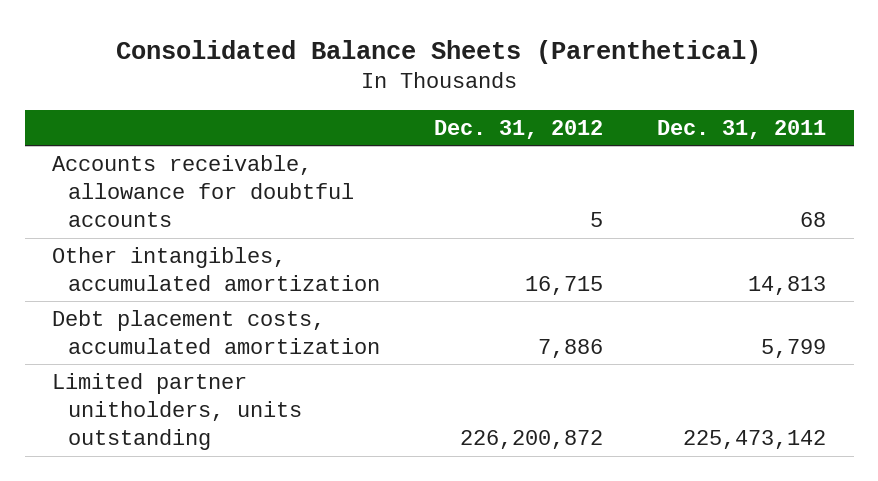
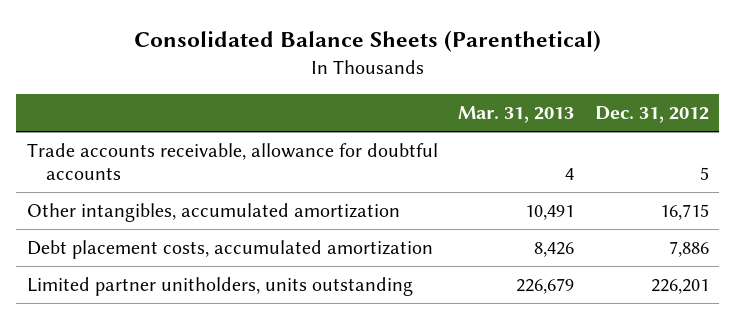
[657,120,827,140] Dec. 31, 2011 -> none
none -> [458,106,575,124] Mar. 31, 2013
[51,154,354,228] Accounts receivable, allowance for doubtful accounts -> [26,143,438,181] Trade accounts receivable, allowance for doubtful accounts
[459,430,603,450] 226,200,872 -> [650,279,709,295] 226,201

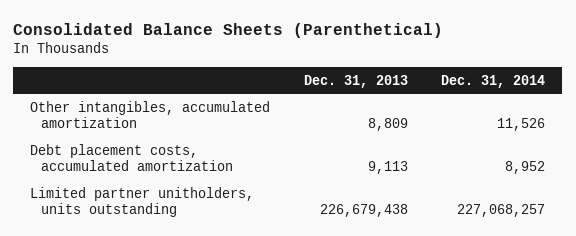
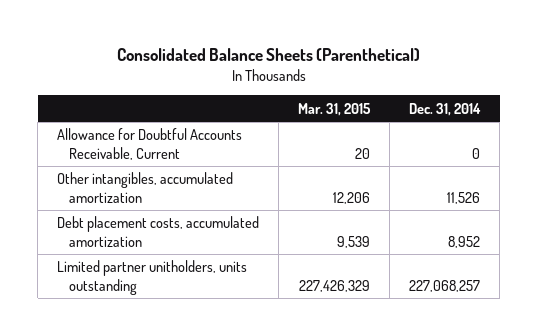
[303,74,408,88] Dec. 31, 2013 -> none
none -> [298,102,372,116] Mar. 31, 2015
none -> [57,128,243,160] Allowance for Doubtful Accounts Receivable, Current

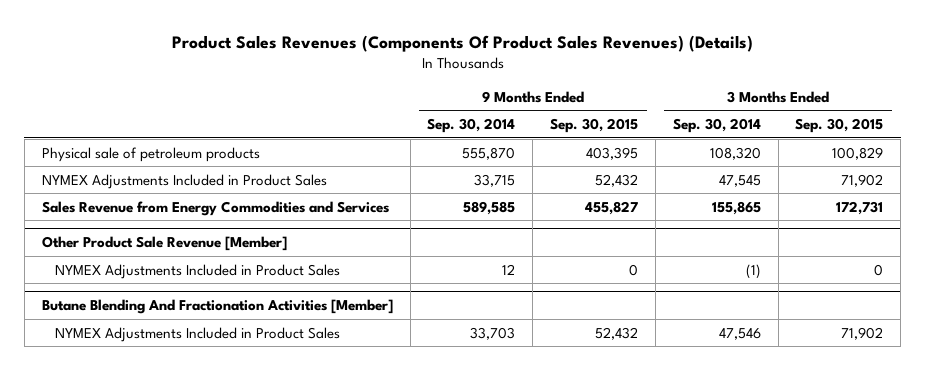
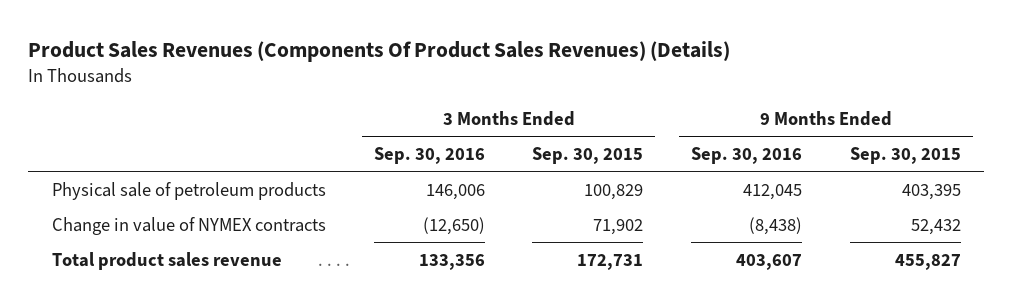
[427,118,516,134] Sep. 30, 2014 -> none
[672,118,761,134] Sep. 30, 2014 -> none
none -> [373,146,485,164] Sep. 30, 2016
none -> [690,146,802,164] Sep. 30, 2016
[41,236,287,252] Other Product Sale Revenue [Member] -> none
[54,263,340,279] NYMEX Adjustments Included in Product Sales -> none
[41,299,393,315] Butane Blending And Fractionation Activities [Member] -> none
[54,326,340,342] NYMEX Adjustments Included in Product Sales -> none
[41,173,327,189] NYMEX Adjustments Included in Product Sales -> [52,216,327,235] Change in value of NYMEX contracts
[41,200,389,216] Sales Revenue from Energy Commodities and Services -> [52,251,283,270] Total product sales revenue

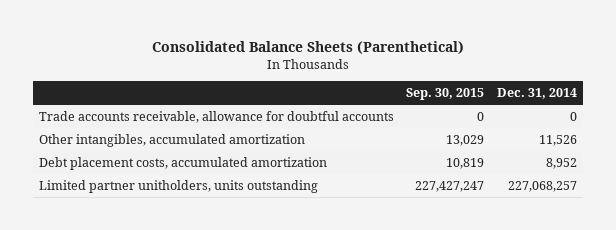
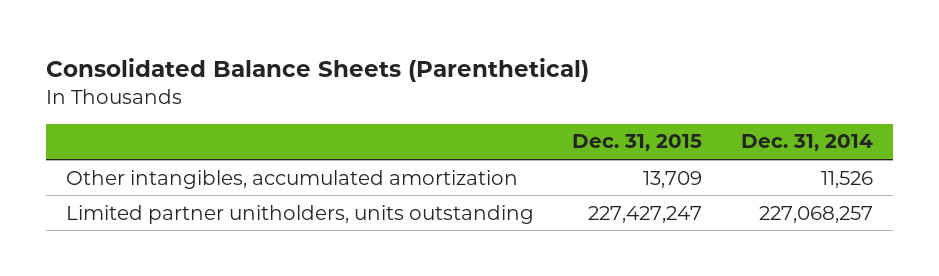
[406,88,485,101] Sep. 30, 2015 -> none
none -> [572,134,703,152] Dec. 31, 2015
[39,111,395,124] Trade accounts receivable, allowance for doubtful accounts -> none
[39,157,328,171] Debt placement costs, accumulated amortization -> none

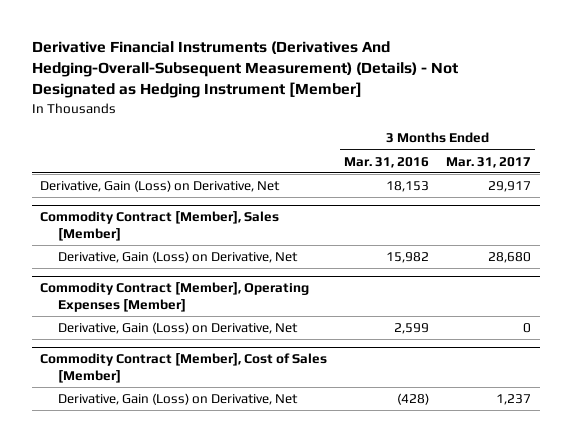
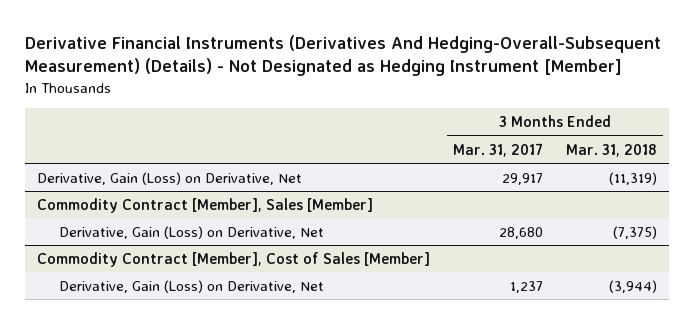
[344,156,430,168] Mar. 31, 2016 -> none
none -> [565,143,657,157] Mar. 31, 2018
[40,282,310,312] Commodity Contract [Member], Operating Expenses [Member] -> none
[57,322,298,335] Derivative, Gain (Loss) on Derivative, Net -> none

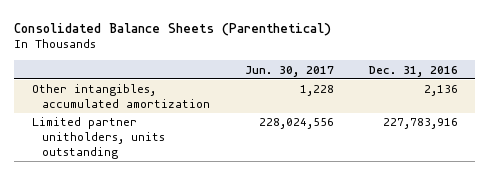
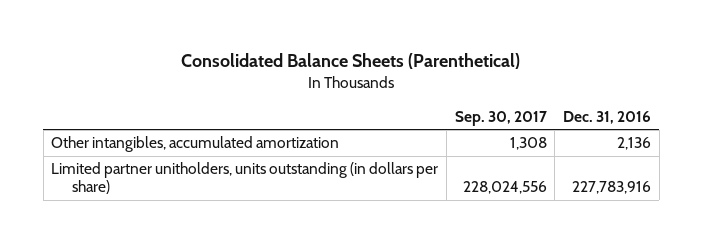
[244,65,334,77] Jun. 30, 2017 -> none
none -> [454,110,547,126] Sep. 30, 2017
[31,117,166,159] Limited partner unitholders, units outstanding -> [51,162,439,195] Limited partner unitholders, units outstanding (in dollars per share)

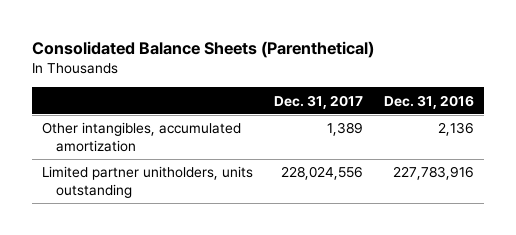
[454,110,547,126] Sep. 30, 2017 -> none
none -> [274,94,364,109] Dec. 31, 2017
[51,162,439,195] Limited partner unitholders, units outstanding (in dollars per share) -> [42,166,254,199] Limited partner unitholders, units outstanding

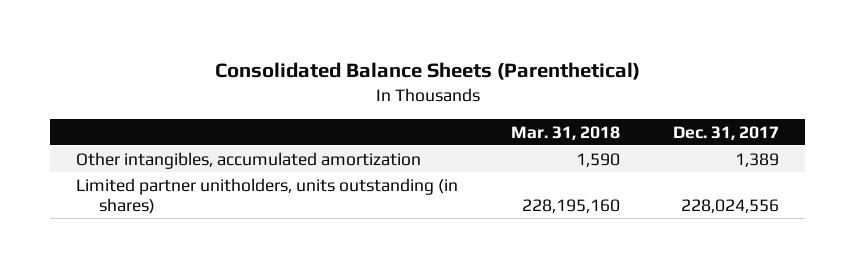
[383,94,474,109] Dec. 31, 2016 -> none
none -> [511,125,621,140] Mar. 31, 2018
[42,166,254,199] Limited partner unitholders, units outstanding -> [76,177,459,215] Limited partner unitholders, units outstanding (in shares)

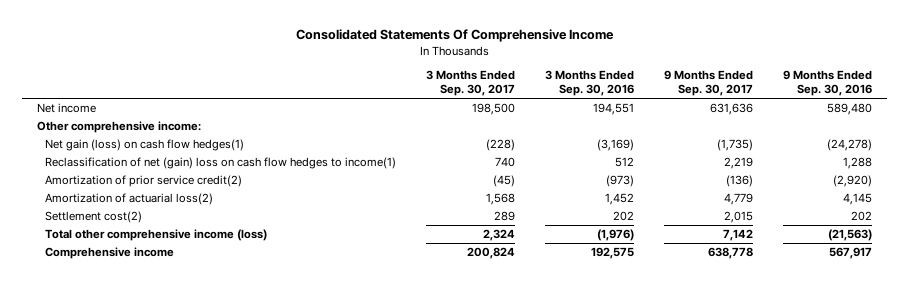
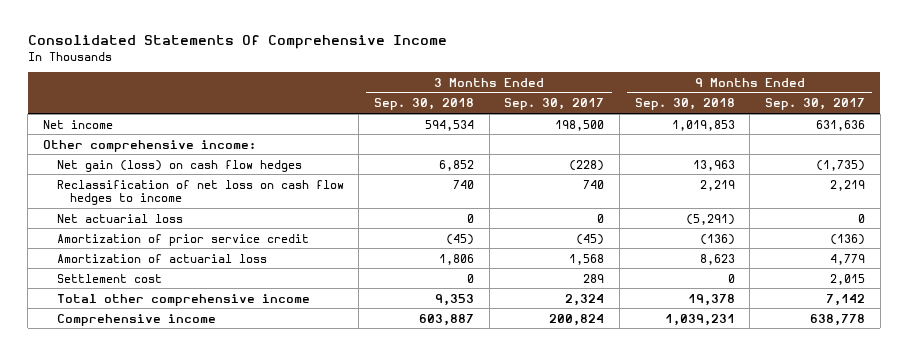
[545,70,635,97] 3 Months Ended Sep. 30, 2016 -> none
[783,70,873,97] 9 Months Ended Sep. 30, 2016 -> none
none -> [373,98,474,111] Sep. 30, 2018
none -> [634,98,735,111] Sep. 30, 2018
[45,138,245,151] Net gain (loss) on cash flow hedges(1) -> [56,159,302,172] Net gain (loss) on cash flow hedges
[45,156,397,169] Reclassification of net (gain) loss on cash flow hedges to income(1) -> [56,179,344,206] Reclassification of net loss on cash flow hedges to income
none -> [56,213,183,223] Net actuarial loss
[45,174,243,187] Amortization of prior service credit(2) -> [56,233,309,246] Amortization of prior service credit
[45,192,214,205] Amortization of actuarial loss(2) -> [56,253,267,263] Amortization of actuarial loss
[45,210,143,223] Settlement cost(2) -> [56,273,162,283] Settlement cost
[45,228,268,241] Total other comprehensive income (loss) -> [56,293,310,306] Total other comprehensive income

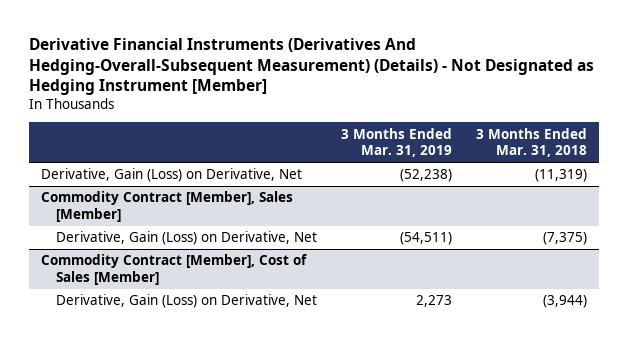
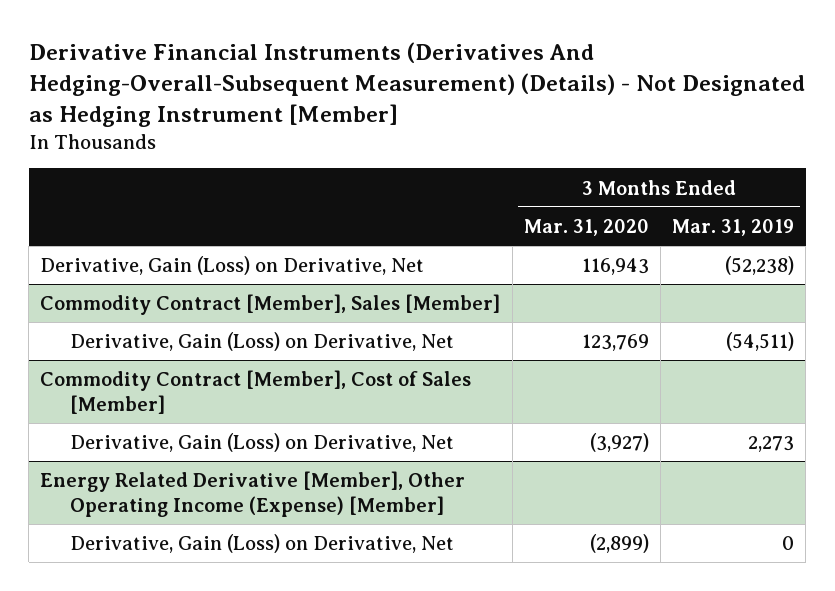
[476,127,588,158] 3 Months Ended Mar. 31, 2018 -> none
none -> [523,218,649,236] Mar. 31, 2020
none -> [40,471,466,517] Energy Related Derivative [Member], Other Operating Income (Expense) [Member]
none -> [70,534,455,554] Derivative, Gain (Loss) on Derivative, Net

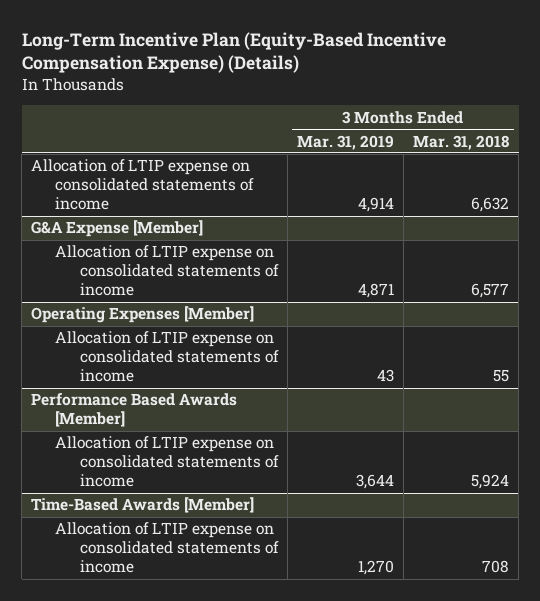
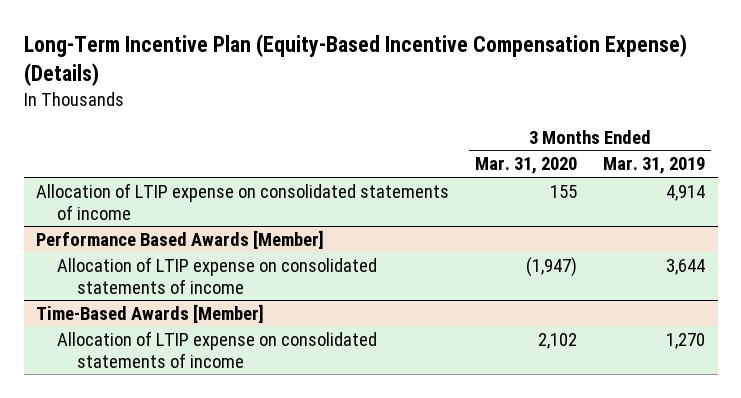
[412,134,509,150] Mar. 31, 2018 -> none
none -> [475,157,578,175] Mar. 31, 2020
[31,220,204,238] G&A Expense [Member] -> none
[55,245,279,297] Allocation of LTIP expense on consolidated statements of income -> none
[31,306,255,324] Operating Expenses [Member] -> none
[55,331,279,383] Allocation of LTIP expense on consolidated statements of income -> none

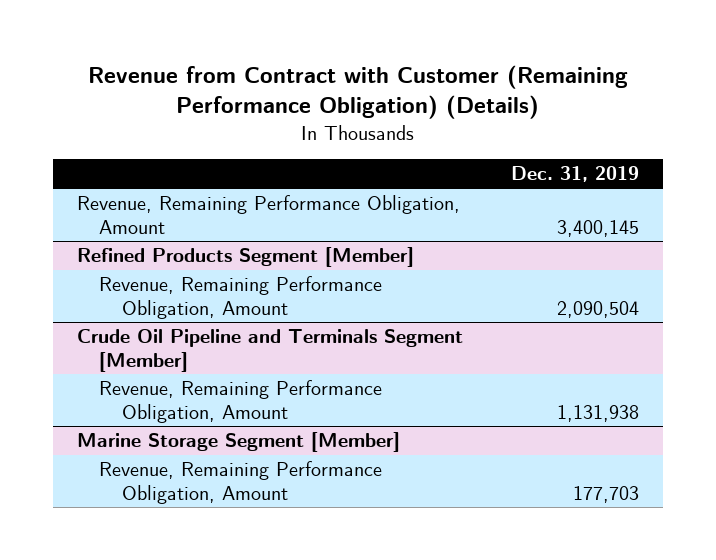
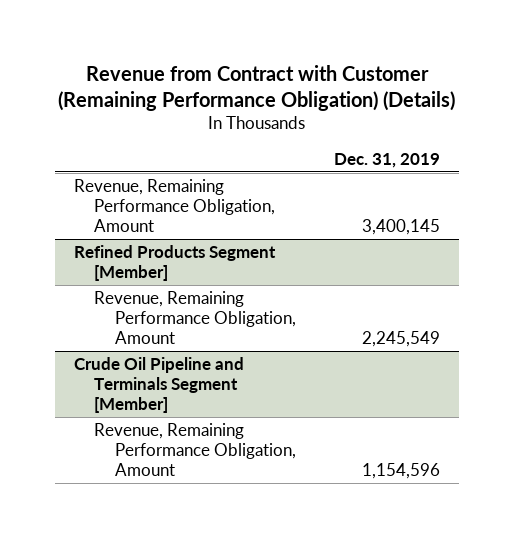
[556,300,639,318] 2,090,504 -> [362,331,441,348] 2,245,549
[76,432,400,453] Marine Storage Segment [Member] -> none
[99,461,383,504] Revenue, Remaining Performance Obligation, Amount -> none
[556,404,639,422] 1,131,938 -> [362,463,441,480] 1,154,596

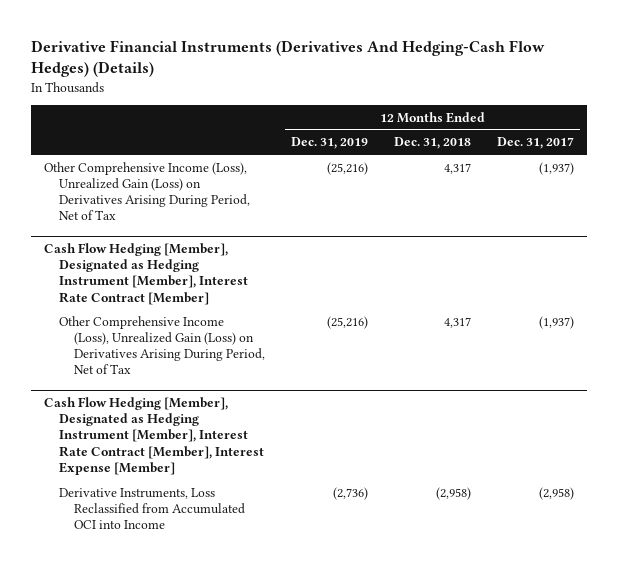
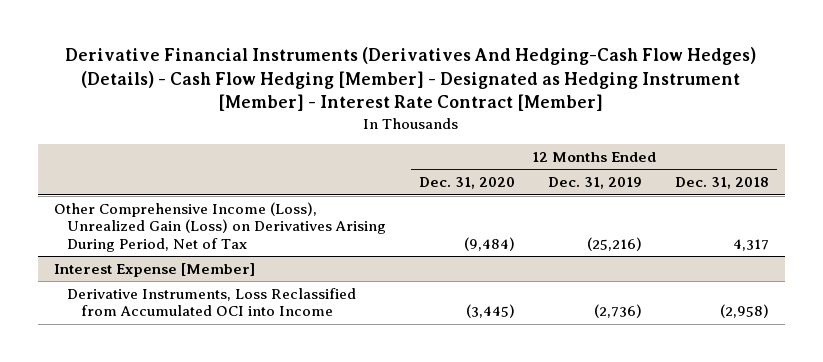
[30,39,545,78] Derivative Financial Instruments (Derivatives And Hedging-Cash Flow Hedges) (Details) -> [65,47,757,112] Derivative Financial Instruments (Derivatives And Hedging-Cash Flow Hedges) (Details) - Cash Flow Hedging [Member] - Designated as Hedging Instrument [Member] - Interest Rate Contract [Member]
[497,137,575,150] Dec. 31, 2017 -> none
none -> [419,177,516,190] Dec. 31, 2020
[43,242,248,305] Cash Flow Hedging [Member], Designated as Hedging Instrument [Member], Interest Rate Contract [Member] -> none
[58,315,266,375] Other Comprehensive Income (Loss), Unrealized Gain (Loss) on Derivatives Arising During Period, Net of Tax -> none
[43,396,264,475] Cash Flow Hedging [Member], Designated as Hedging Instrument [Member], Interest Rate Contract [Member], Interest Expense [Member] -> none
none -> [54,262,256,277] Interest Expense [Member]

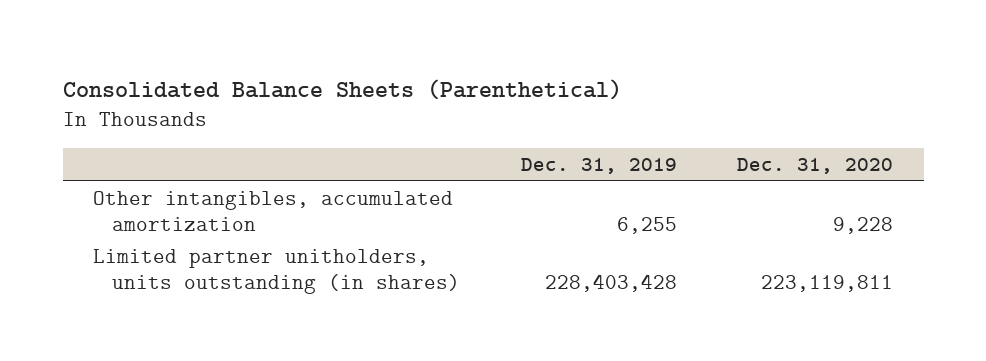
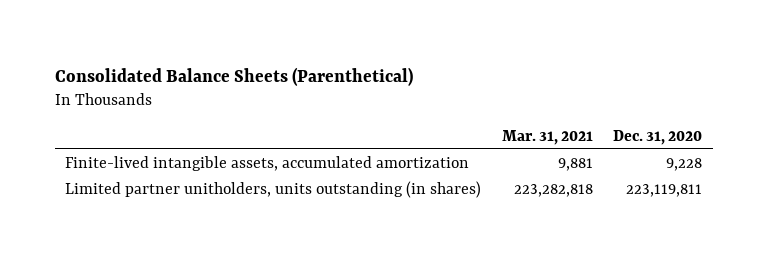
[520,157,677,174] Dec. 31, 2019 -> none
none -> [501,129,593,145] Mar. 31, 2021
[92,191,453,231] Other intangibles, accumulated amortization -> [65,155,470,171] Finite-lived intangible assets, accumulated amortization

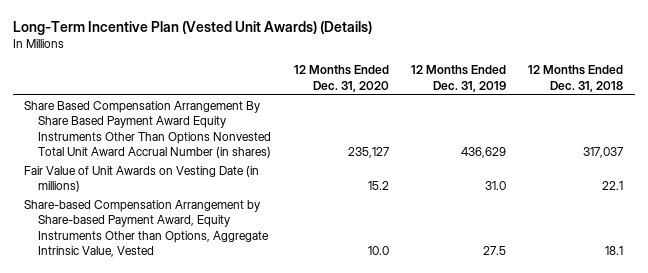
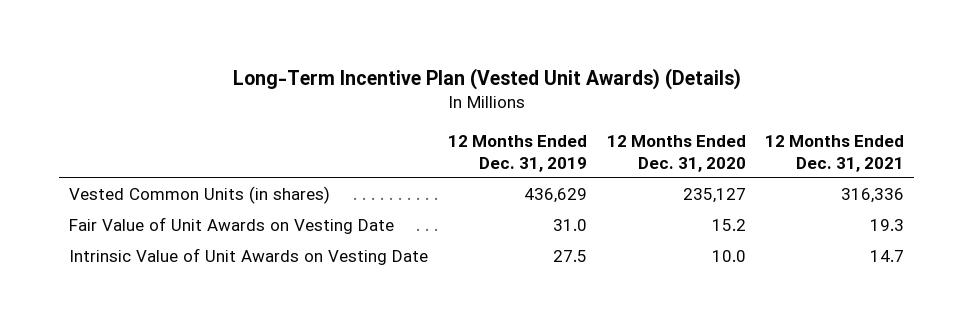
[528,65,624,92] 12 Months Ended Dec. 31, 2018 -> none
none -> [765,134,905,172] 12 Months Ended Dec. 31, 2021
[24,100,272,158] Share Based Compensation Arrangement By Share Based Payment Award Equity Instruments Other Than Options Nonvested Total Unit Award Accrual Number (in shares) -> [68,186,330,205] Vested Common Units (in shares)
[24,165,260,193] Fair Value of Unit Awards on Vesting Date (in millions) -> [68,217,394,235] Fair Value of Unit Awards on Vesting Date
[24,199,270,257] Share-based Compensation Arrangement by Share-based Payment Award, Equity Instruments Other than Options, Aggregate Intrinsic Value, Vested -> [68,248,428,266] Intrinsic Value of Unit Awards on Vesting Date

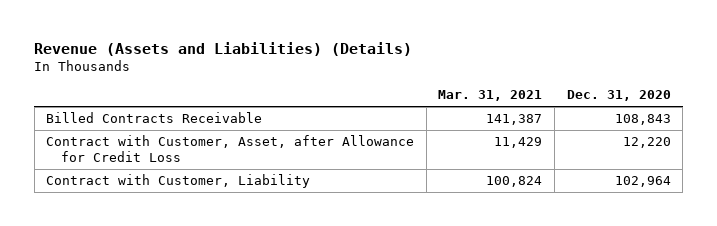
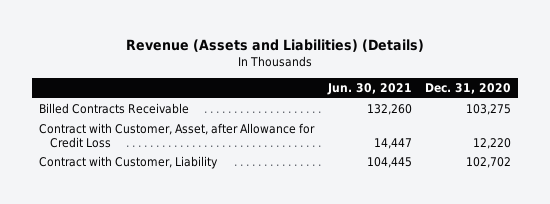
[438,90,543,102] Mar. 31, 2021 -> none
none -> [326,82,412,95] Jun. 30, 2021
[614,113,671,125] 108,843 -> [466,104,512,116] 103,275
[614,175,671,187] 102,964 -> [466,157,512,169] 102,702

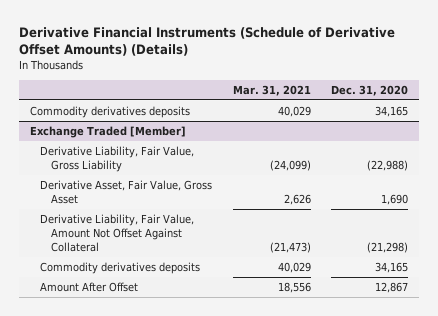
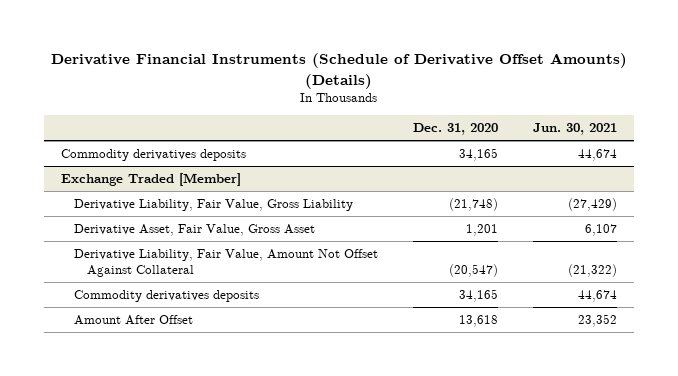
[232,85,311,97] Mar. 31, 2021 -> none
none -> [532,123,617,136] Jun. 30, 2021
[367,159,409,171] (22,988) -> [449,198,499,212] (21,748)
[381,193,409,205] 1,690 -> [466,224,499,237] 1,201
[367,241,409,253] (21,298) -> [449,264,499,278] (20,547)
[375,281,409,293] 12,867 -> [459,315,499,328] 13,618

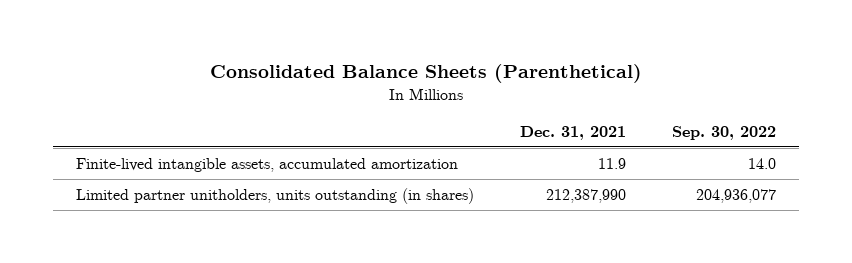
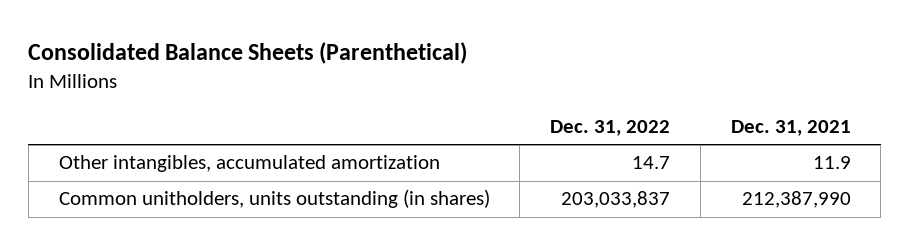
[672,125,777,140] Sep. 30, 2022 -> none
none -> [550,120,671,137] Dec. 31, 2022
[76,158,459,173] Finite-lived intangible assets, accumulated amortization -> [58,155,440,173] Other intangibles, accumulated amortization
[76,188,475,205] Limited partner unitholders, units outstanding (in shares) -> [58,189,490,209] Common unitholders, units outstanding (in shares)

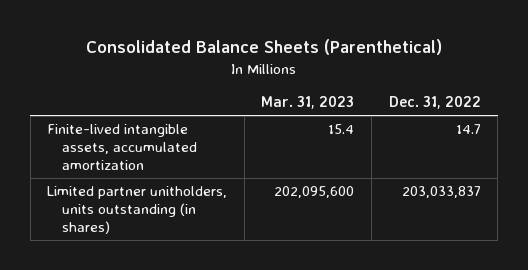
[730,120,851,137] Dec. 31, 2021 -> none
none -> [261,96,355,110] Mar. 31, 2023
[58,155,440,173] Other intangibles, accumulated amortization -> [47,124,197,170] Finite-lived intangible assets, accumulated amortization
[58,189,490,209] Common unitholders, units outstanding (in shares) -> [47,186,228,234] Limited partner unitholders, units outstanding (in shares)

